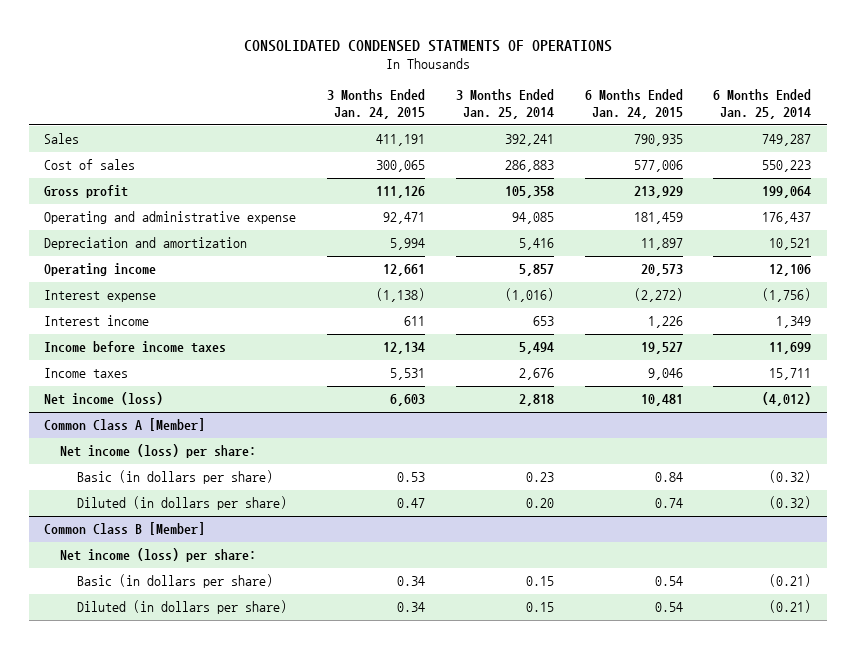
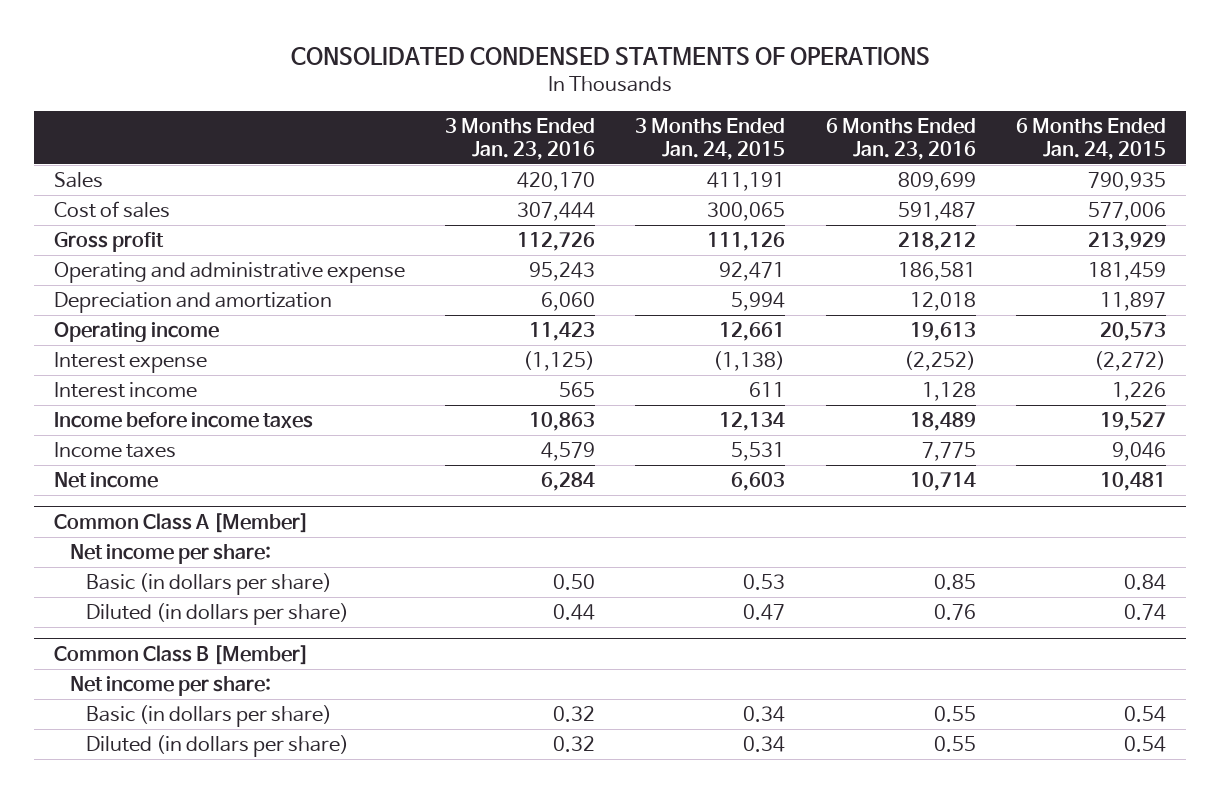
[455,89,554,119] 3 Months Ended Jan. 25, 2014 -> none
[713,89,812,119] 6 Months Ended Jan. 25, 2014 -> none
none -> [445,117,596,161] 3 Months Ended Jan. 23, 2016
none -> [825,117,976,161] 6 Months Ended Jan. 23, 2016
[44,392,164,406] Net income (loss) -> [53,472,158,489] Net income
[60,444,257,459] Net income (loss) per share: -> [70,544,272,565] Net income per share:
[60,548,257,563] Net income (loss) per share: -> [70,676,272,697] Net income per share:

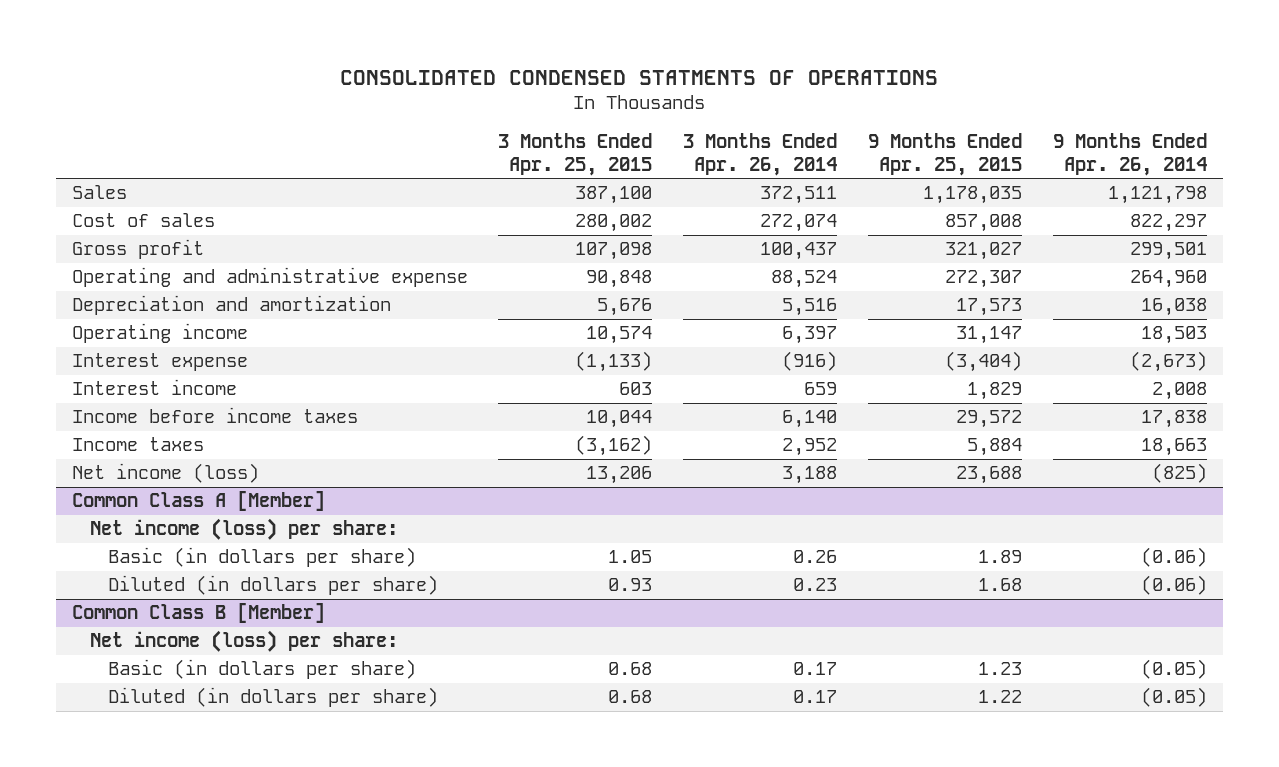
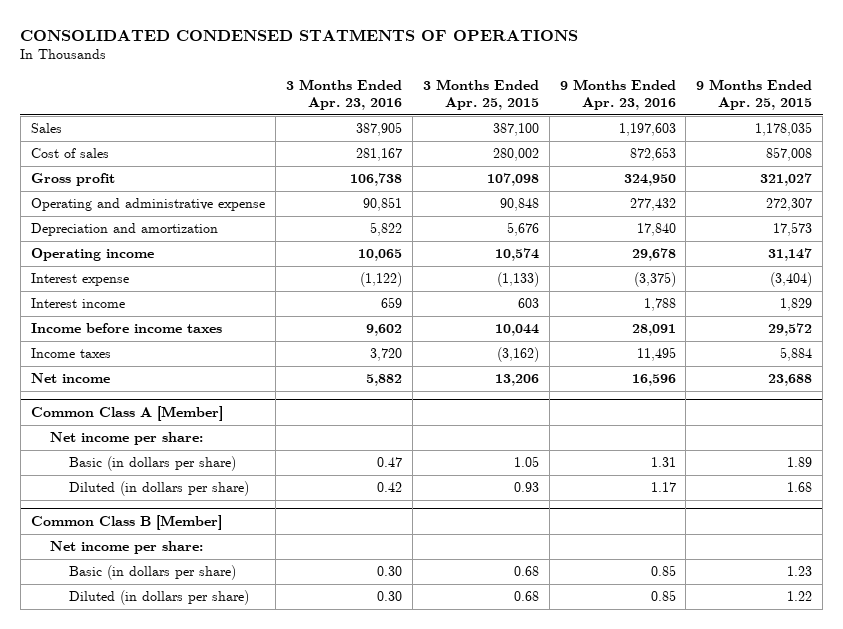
[683,133,838,176] 3 Months Ended Apr. 26, 2014 -> none
[1053,133,1208,176] 9 Months Ended Apr. 26, 2014 -> none
none -> [285,78,402,111] 3 Months Ended Apr. 23, 2016
none -> [559,78,676,111] 9 Months Ended Apr. 23, 2016
[71,463,259,484] Net income (loss) -> [30,373,110,384] Net income
[89,518,398,541] Net income (loss) per share: -> [50,432,204,446] Net income per share:
[89,630,398,653] Net income (loss) per share: -> [50,541,204,555] Net income per share:

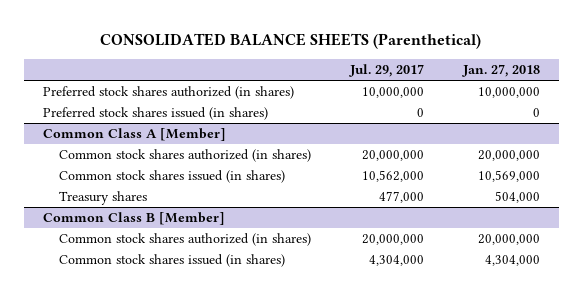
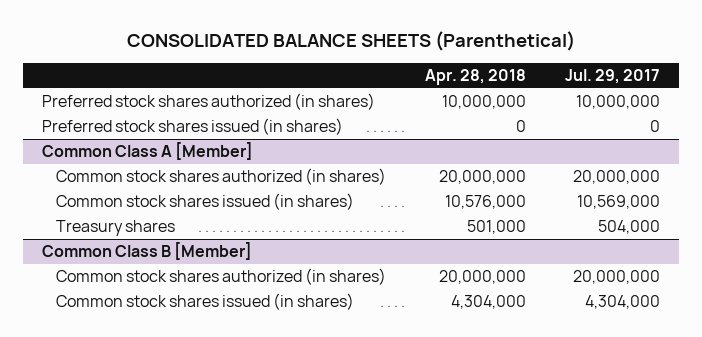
[461,64,540,78] Jan. 27, 2018 -> none
none -> [424,69,526,86] Apr. 28, 2018
[362,170,425,183] 10,562,000 -> [576,195,660,210] 10,569,000
[379,191,425,204] 477,000 -> [597,220,660,235] 504,000

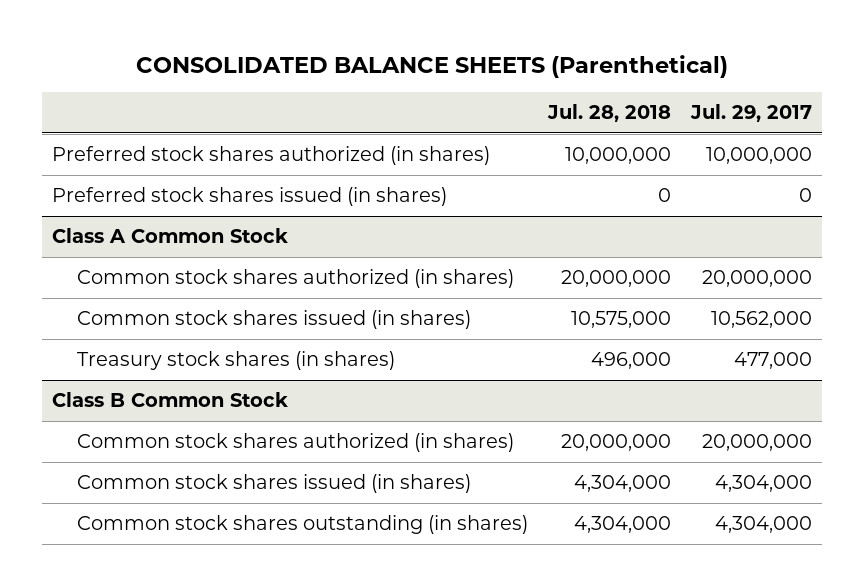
[424,69,526,86] Apr. 28, 2018 -> none
none -> [546,104,671,123] Jul. 28, 2018
[42,142,254,161] Common Class A [Member] -> [52,228,289,244] Class A Common Stock
[576,195,660,210] 10,569,000 -> [710,311,812,329] 10,562,000
[55,220,175,237] Treasury shares -> [77,351,396,371] Treasury stock shares (in shares)
[597,220,660,235] 504,000 -> [733,352,812,370] 477,000
[42,242,253,261] Common Class B [Member] -> [52,392,289,408] Class B Common Stock
none -> [77,515,529,535] Common stock shares outstanding (in shares)

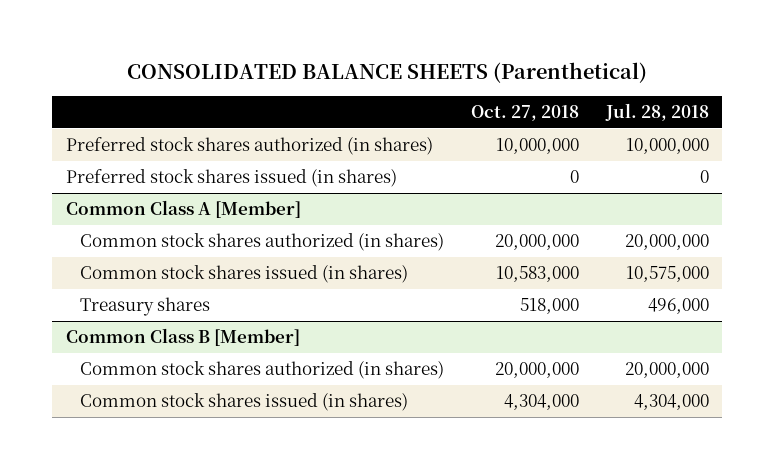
[689,104,812,123] Jul. 29, 2017 -> none
none -> [470,105,579,122] Oct. 27, 2018
[52,228,289,244] Class A Common Stock -> [65,200,301,219] Common Class A [Member]
[77,351,396,371] Treasury stock shares (in shares) -> [79,297,210,317] Treasury shares
[52,392,289,408] Class B Common Stock -> [65,328,300,347] Common Class B [Member]
[77,515,529,535] Common stock shares outstanding (in shares) -> none

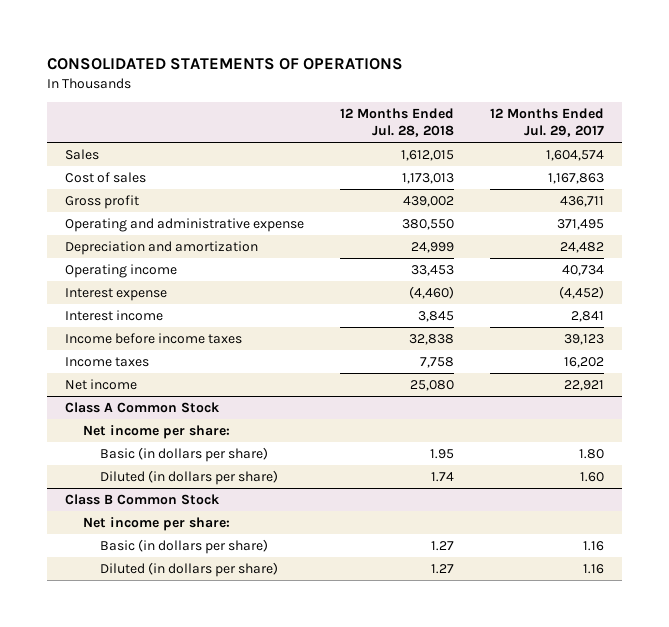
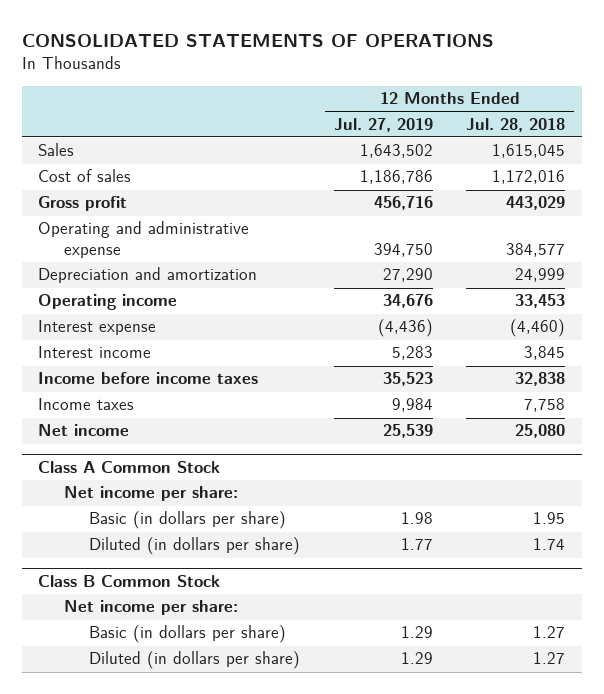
[489,108,604,138] 12 Months Ended Jul. 29, 2017 -> none
none -> [333,117,433,132] Jul. 27, 2019
[401,149,455,161] 1,612,015 -> [492,144,566,159] 1,615,045
[402,172,455,184] 1,173,013 -> [492,170,566,185] 1,172,016
[403,195,455,207] 439,002 -> [506,196,566,211] 443,029
[402,218,455,230] 380,550 -> [506,242,566,257] 384,577

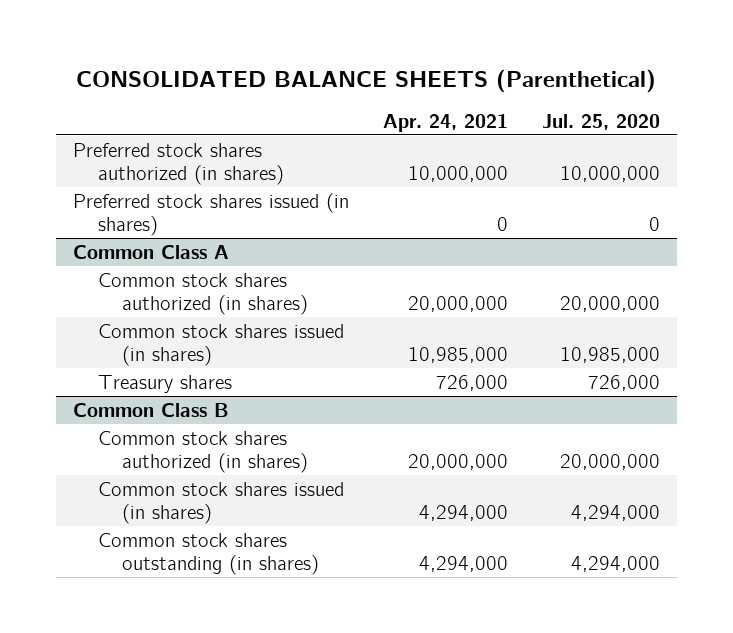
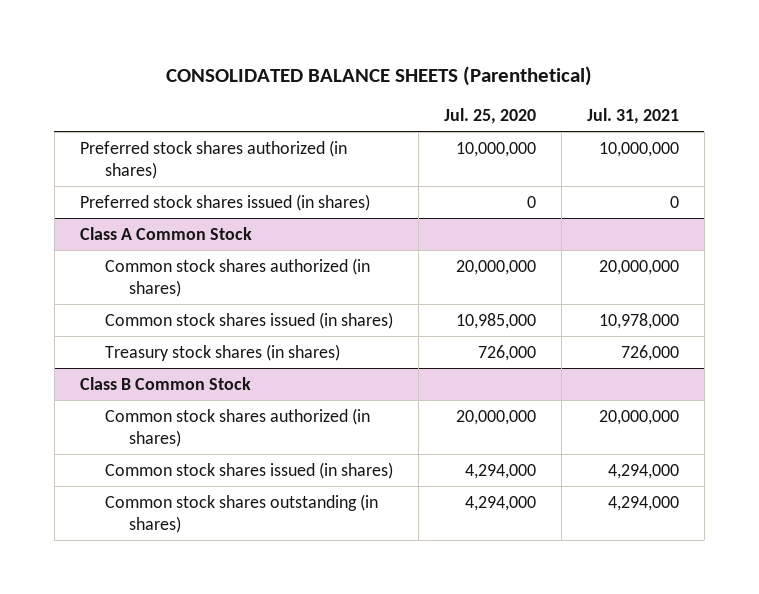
[382,113,508,132] Apr. 24, 2021 -> none
none -> [586,108,679,125] Jul. 31, 2021
[73,244,230,259] Common Class A -> [80,226,253,240] Class A Common Stock
[97,374,232,393] Treasury shares -> [104,343,340,361] Treasury stock shares (in shares)
[73,402,230,417] Common Class B -> [80,376,252,390] Class B Common Stock

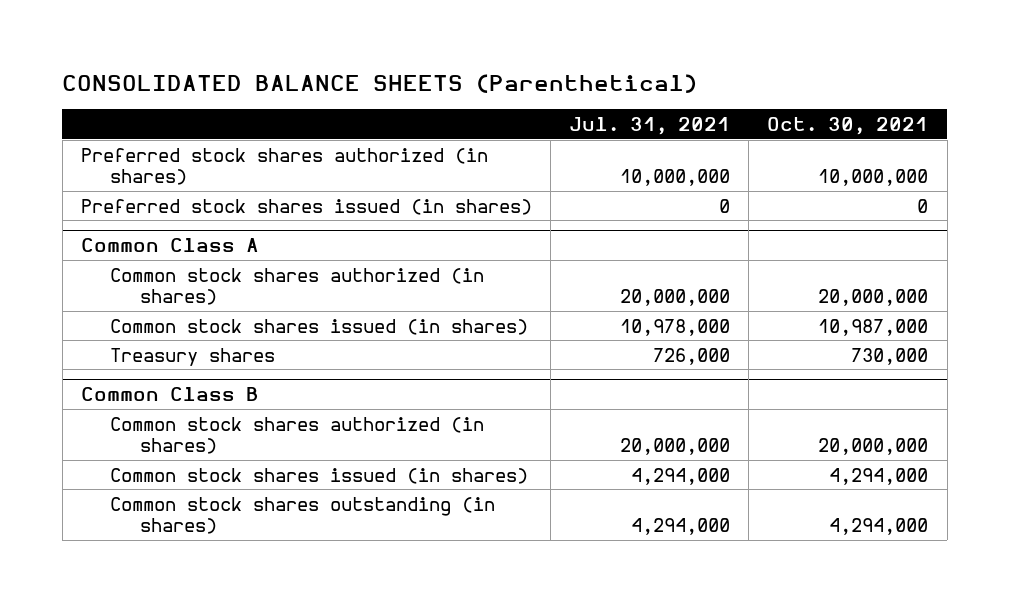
[443,108,536,125] Jul. 25, 2020 -> none
none -> [767,116,929,135] Oct. 30, 2021
[80,226,253,240] Class A Common Stock -> [80,238,259,253] Common Class A
[104,343,340,361] Treasury stock shares (in shares) -> [110,347,276,366] Treasury shares
[80,376,252,390] Class B Common Stock -> [80,387,259,402] Common Class B

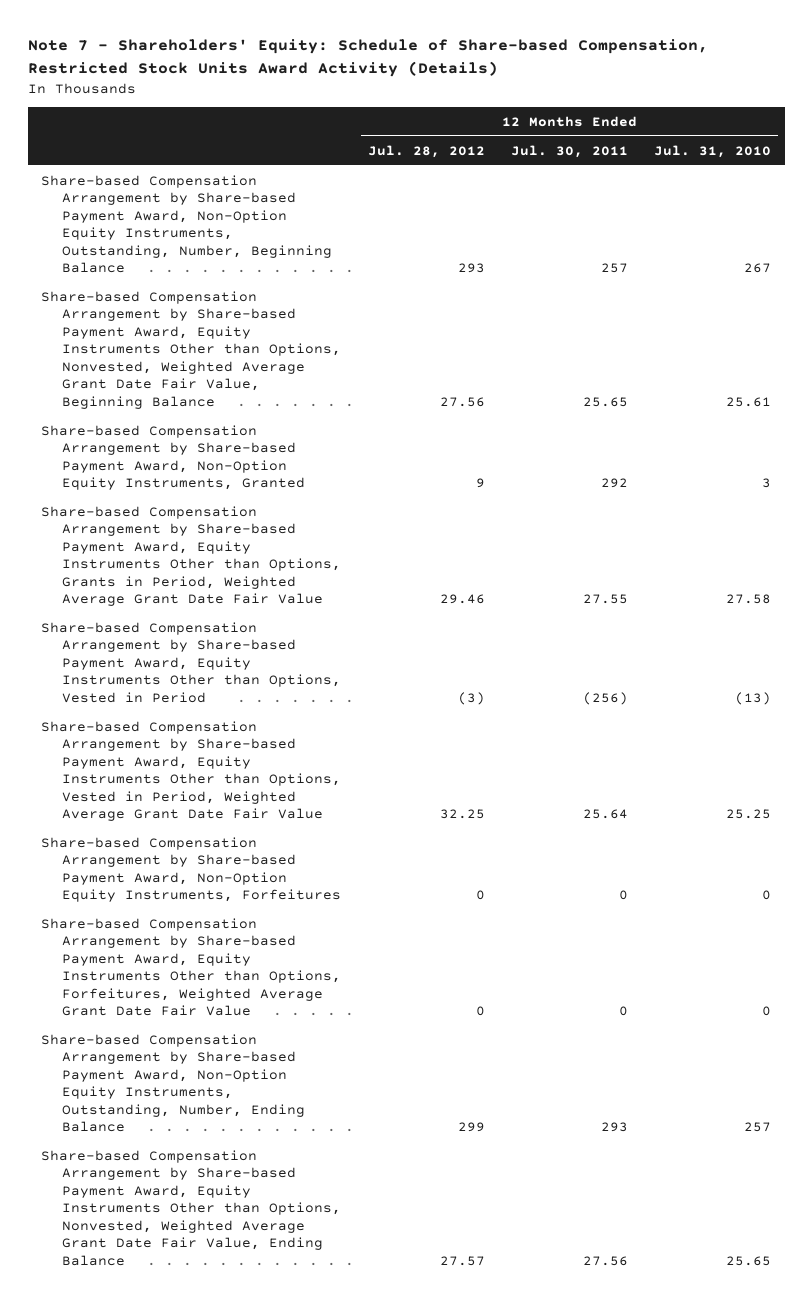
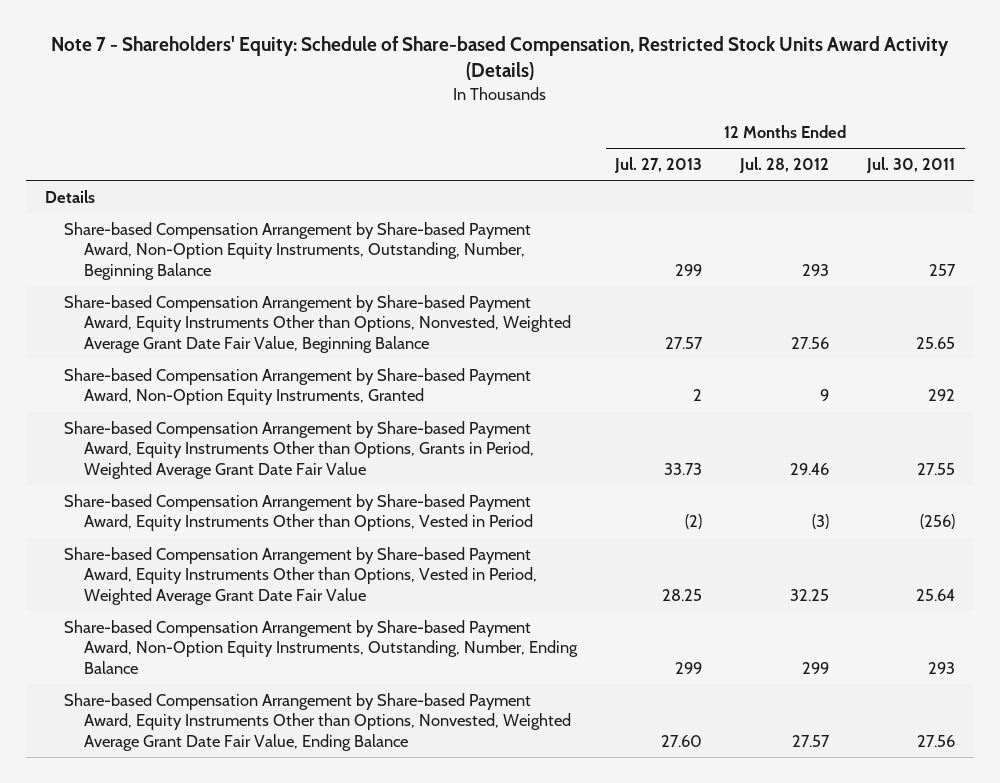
[654,144,772,158] Jul. 31, 2010 -> none
none -> [614,157,703,174] Jul. 27, 2013
none -> [44,189,95,203] Details
[41,836,342,903] Share-based Compensation Arrangement by Share-based Payment Award, Non-Option Equity Instruments, Forfeitures -> none
[41,917,342,1017] Share-based Compensation Arrangement by Share-based Payment Award, Equity Instruments Other than Options, Forfeitures, Weighted Average Grant Date Fair Value -> none

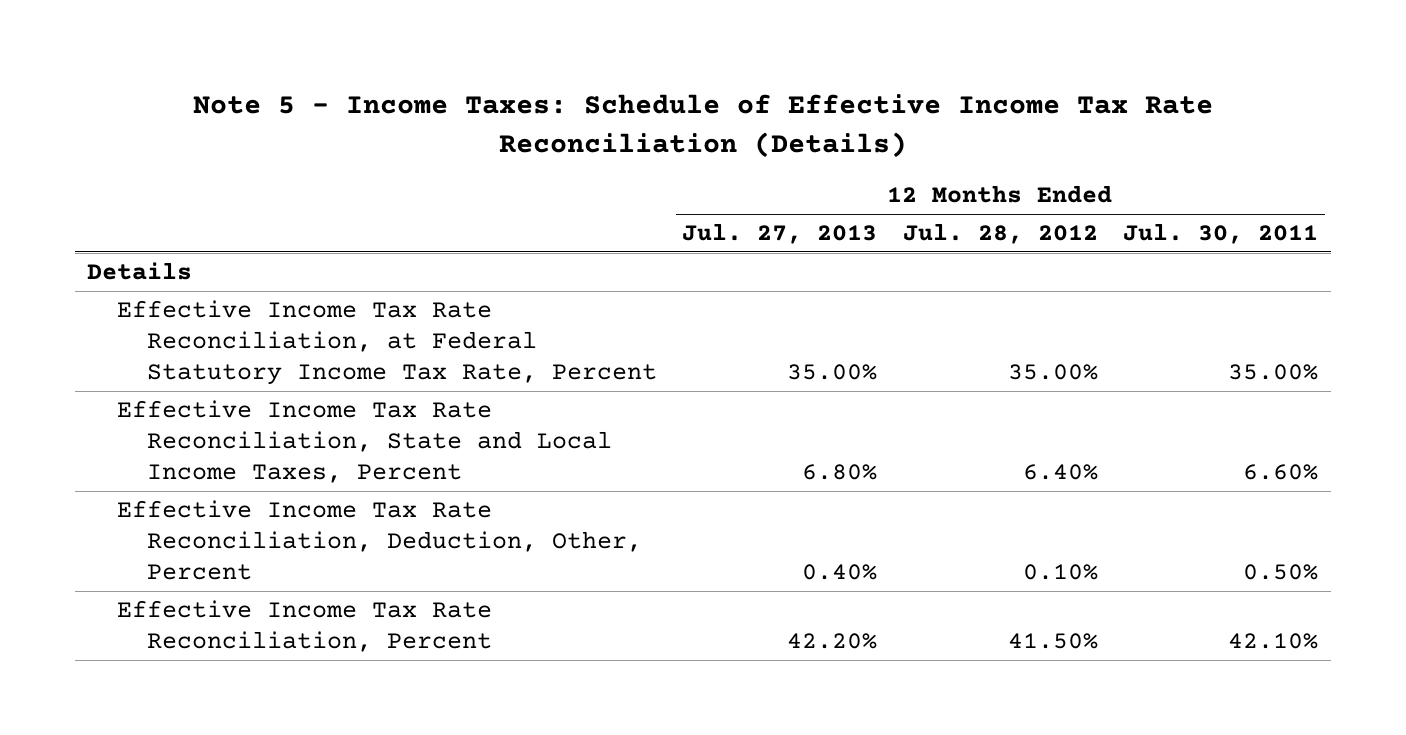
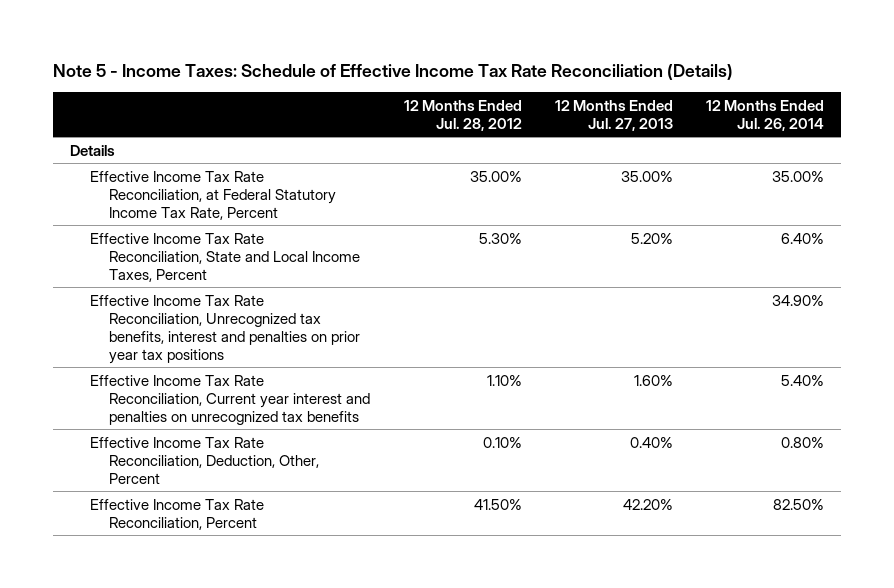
[1123,223,1319,245] Jul. 30, 2011 -> none
none -> [706,99,825,131] 12 Months Ended Jul. 26, 2014
[802,464,878,481] 6.80% -> [630,232,673,244] 5.20%
[1022,464,1098,481] 6.40% -> [478,232,522,244] 5.30%
none -> [89,294,361,364] Effective Income Tax Rate Reconciliation, Unrecognized tax benefits, interest and penalties on prior year tax positions
none -> [89,374,371,425] Effective Income Tax Rate Reconciliation, Current year interest and penalties on unrecognized tax benefits

